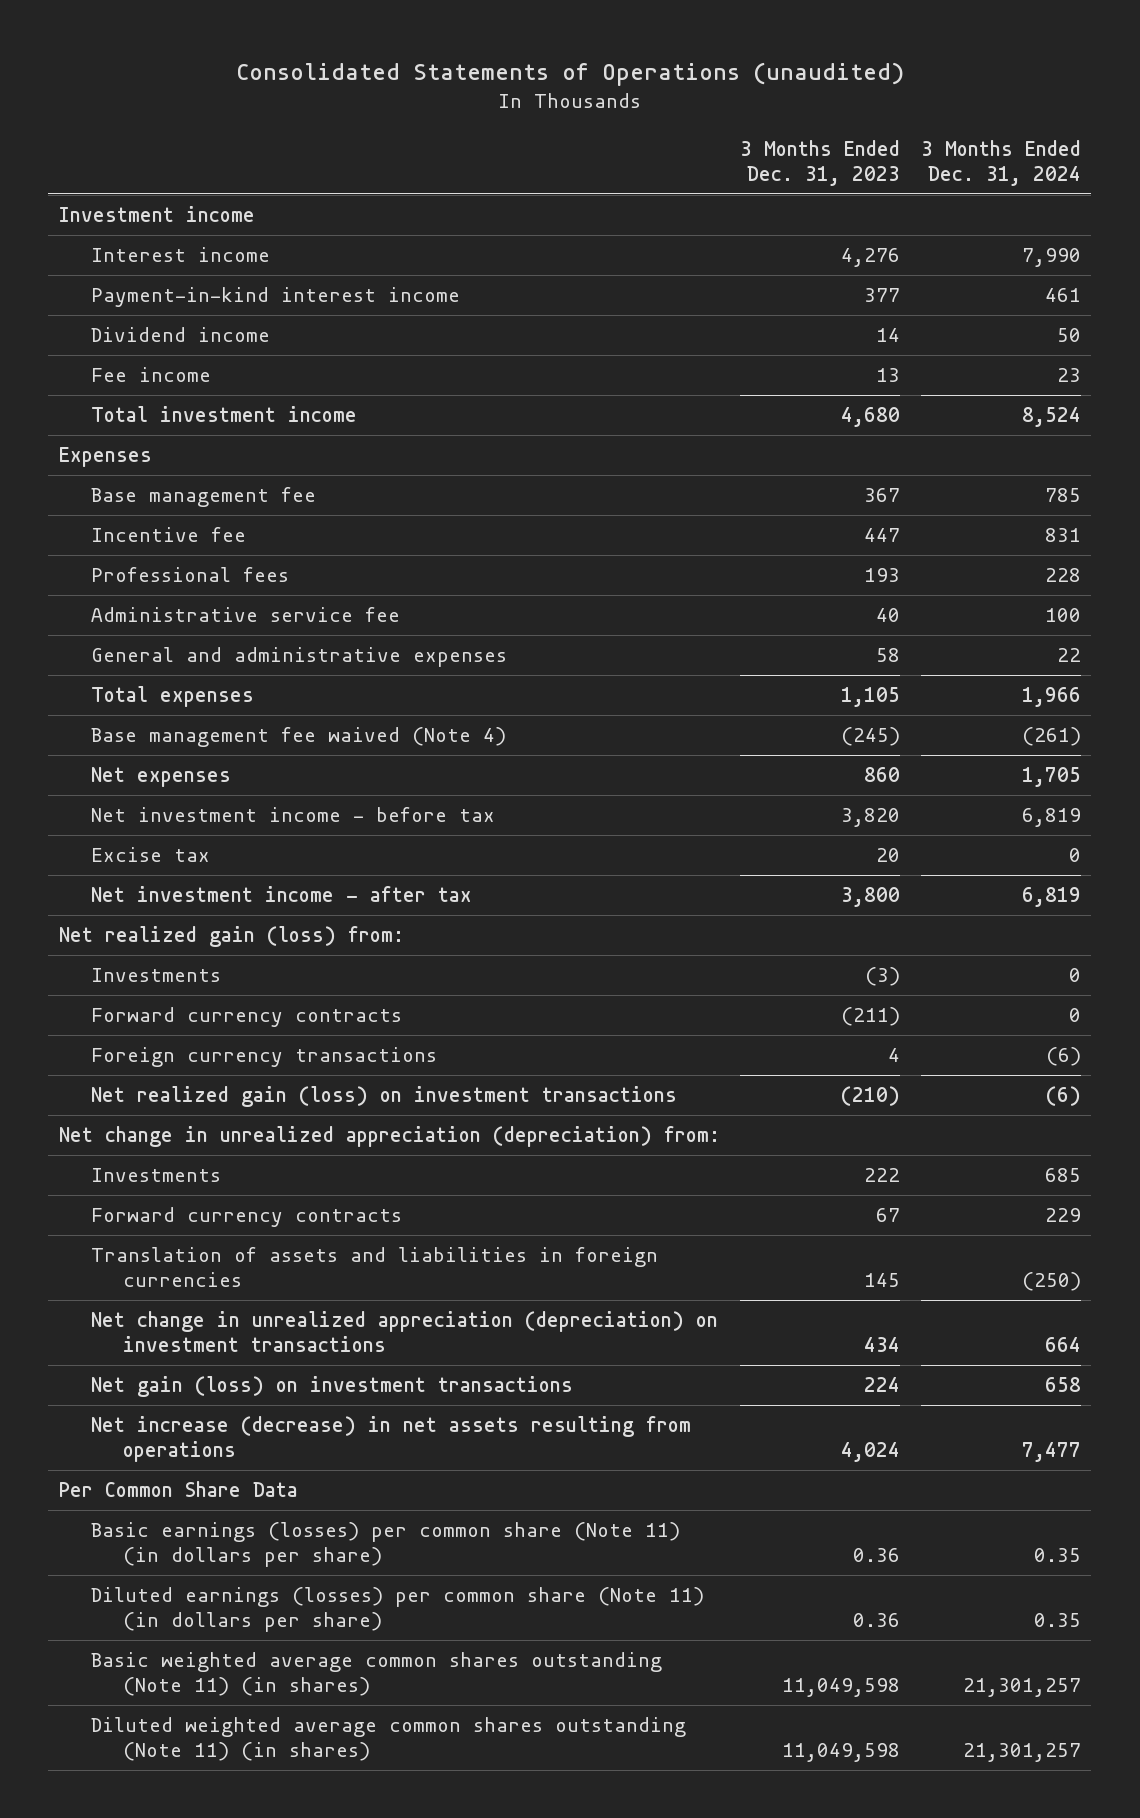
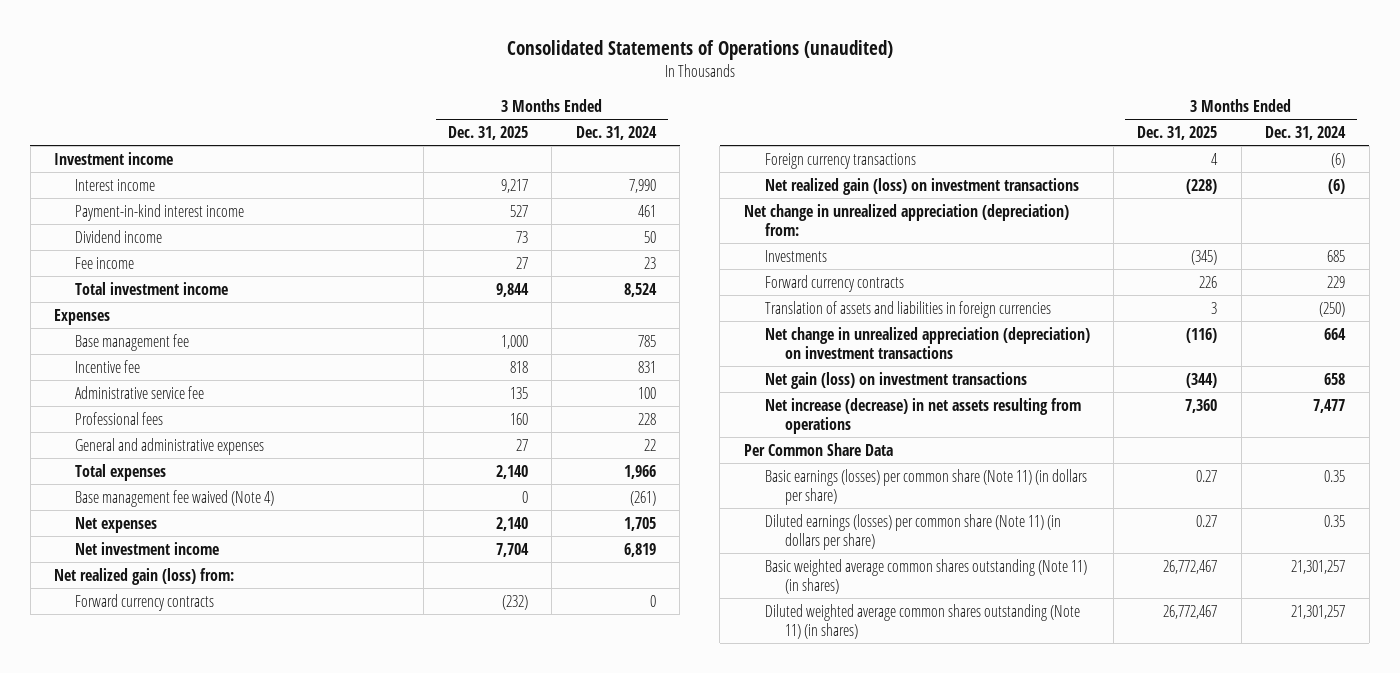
[740,139,901,186] 3 Months Ended Dec. 31, 2023 -> none
none -> [447,125,528,140] Dec. 31, 2025
[90,567,289,583] Professional fees -> [75,411,164,425] Professional fees
[90,847,210,863] Excise tax -> none
[90,886,472,903] Net investment income - after tax -> none
[90,807,495,823] Net investment income - before tax -> [75,541,220,555] Net investment income
[90,968,221,983] Investments -> none

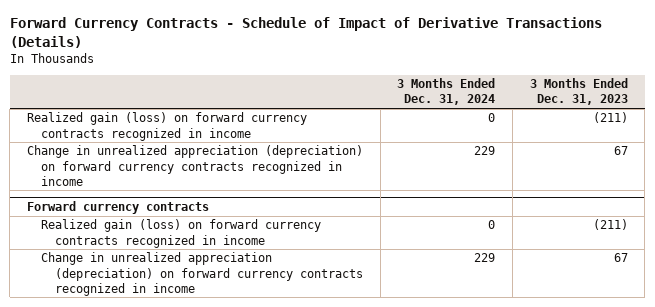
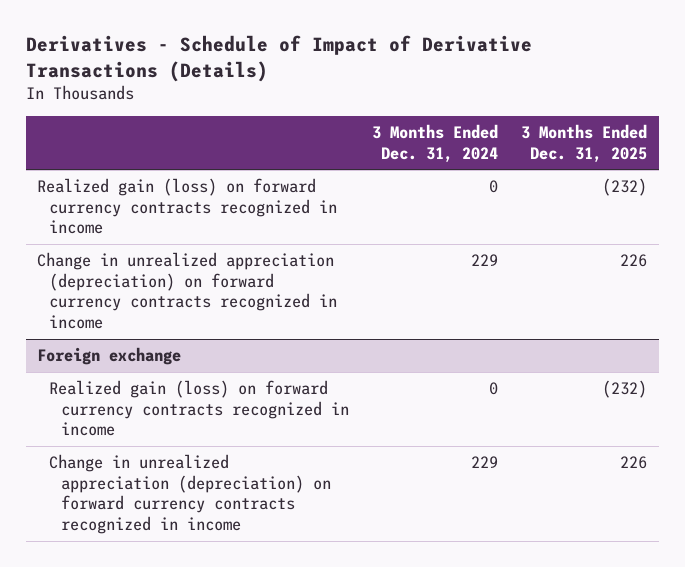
[9,17,602,48] Forward Currency Contracts - Schedule of Impact of Derivative Transactions (Details) -> [25,35,532,83] Derivatives - Schedule of Impact of Derivative Transactions (Details)
[529,78,628,106] 3 Months Ended Dec. 31, 2023 -> none
none -> [521,124,648,163] 3 Months Ended Dec. 31, 2025
[26,201,209,215] Forward currency contracts -> [37,347,182,366] Foreign exchange

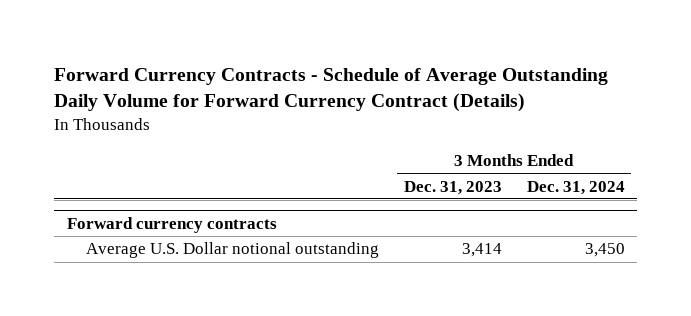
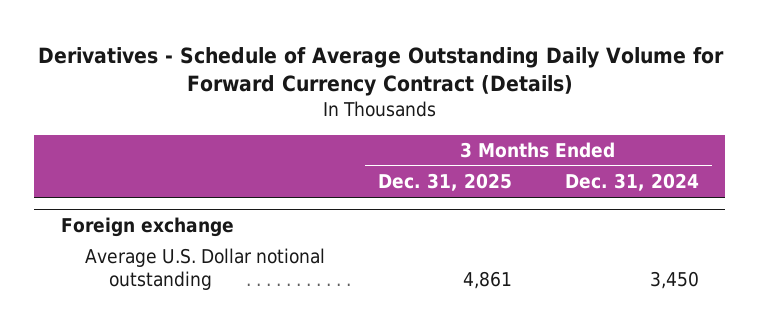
[54,67,609,113] Forward Currency Contracts - Schedule of Average Outstanding Daily Volume for Forward Currency Contract (Details) -> [37,46,724,97] Derivatives - Schedule of Average Outstanding Daily Volume for Forward Currency Contract (Details)
[403,180,502,195] Dec. 31, 2023 -> none
none -> [377,173,512,192] Dec. 31, 2025
[66,216,277,233] Forward currency contracts -> [60,216,234,237] Foreign exchange

